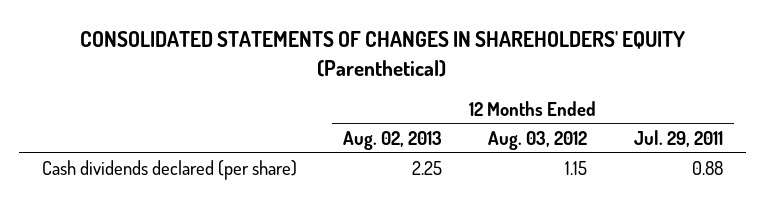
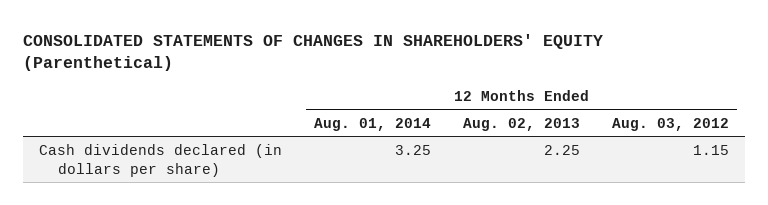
[633,129,723,147] Jul. 29, 2011 -> none
none -> [314,117,432,131] Aug. 01, 2014
[42,160,298,181] Cash dividends declared (per share) -> [39,144,283,177] Cash dividends declared (in dollars per share)

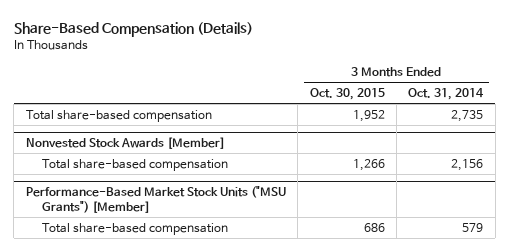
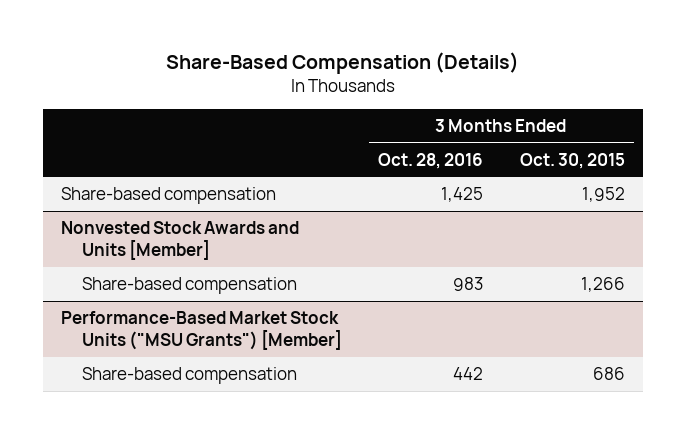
[408,88,485,101] Oct. 31, 2014 -> none
none -> [378,152,484,169] Oct. 28, 2016
[25,109,212,122] Total share-based compensation -> [61,187,277,205] Share-based compensation
[25,137,225,150] Nonvested Stock Awards [Member] -> [61,221,300,260] Nonvested Stock Awards and Units [Member]
[41,158,228,171] Total share-based compensation -> [82,277,298,295] Share-based compensation
[41,222,228,235] Total share-based compensation -> [82,367,298,385] Share-based compensation

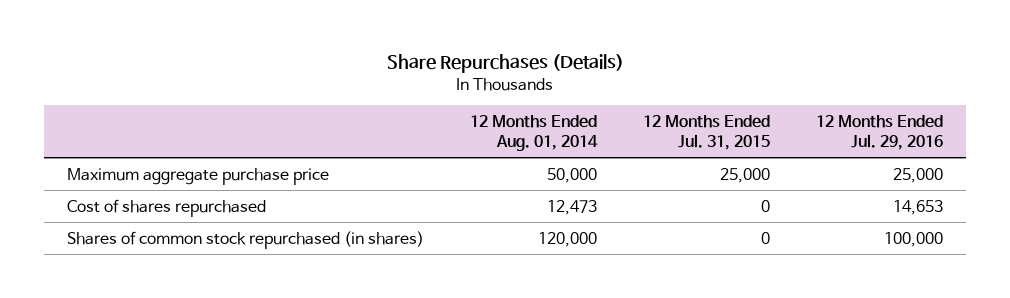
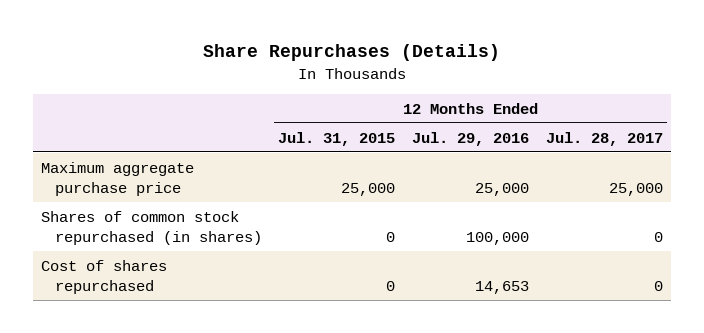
[469,115,598,152] 12 Months Ended Aug. 01, 2014 -> none
none -> [545,131,663,146] Jul. 28, 2017
[66,198,266,217] Cost of shares repurchased -> [41,259,168,294] Cost of shares repurchased

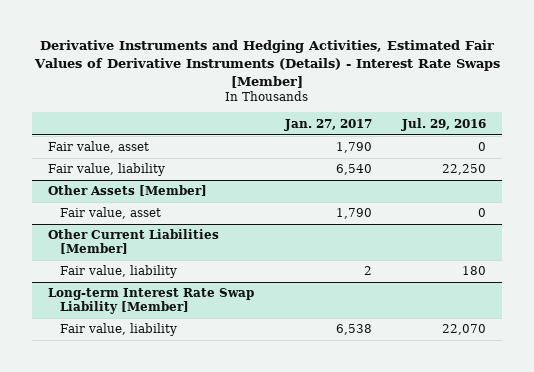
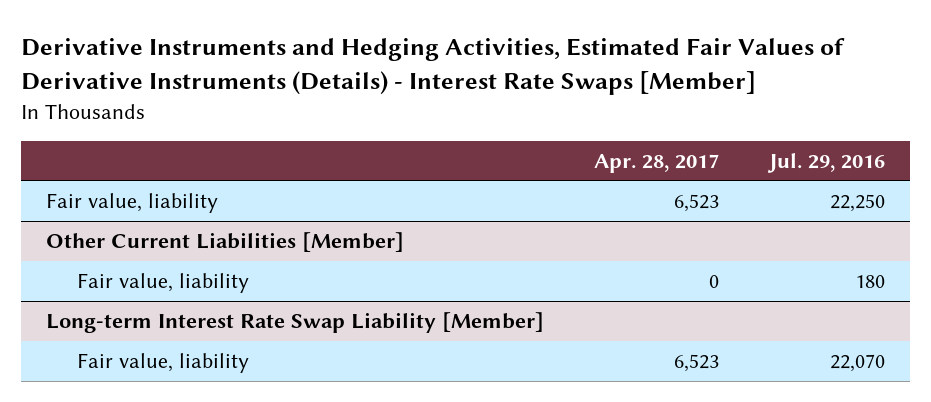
[283,118,372,131] Jan. 27, 2017 -> none
none -> [594,153,720,173] Apr. 28, 2017
[47,141,149,154] Fair value, asset -> none
[47,185,207,197] Other Assets [Member] -> none
[60,207,162,220] Fair value, asset -> none

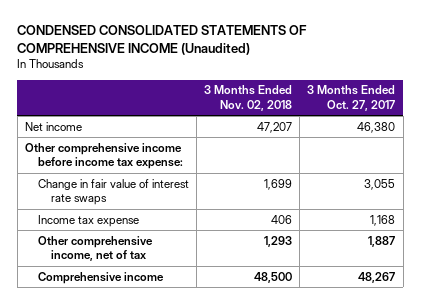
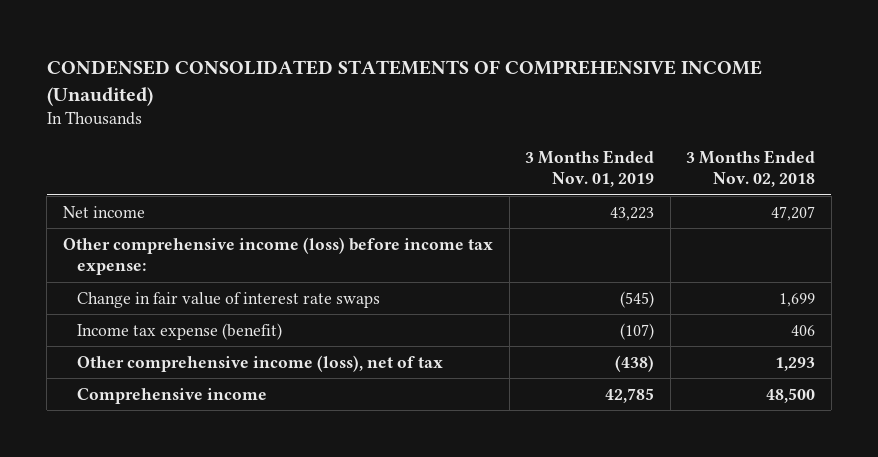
[307,85,396,111] 3 Months Ended Oct. 27, 2017 -> none
none -> [525,149,655,188] 3 Months Ended Nov. 01, 2019
[25,142,184,170] Other comprehensive income before income tax expense: -> [63,236,494,276] Other comprehensive income (loss) before income tax expense:
[38,214,140,227] Income tax expense -> [76,322,282,340] Income tax expense (benefit)
[38,235,154,262] Other comprehensive income, net of tax -> [76,354,443,372] Other comprehensive income (loss), net of tax

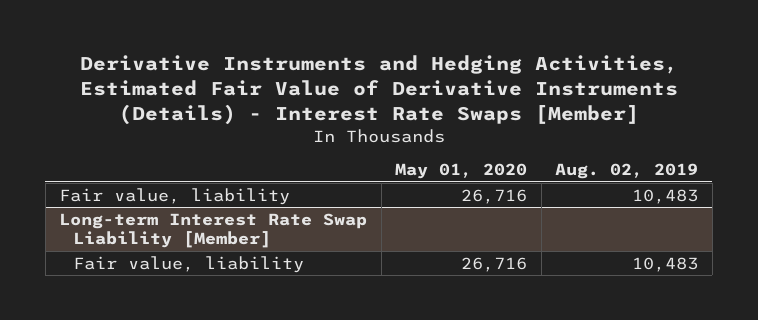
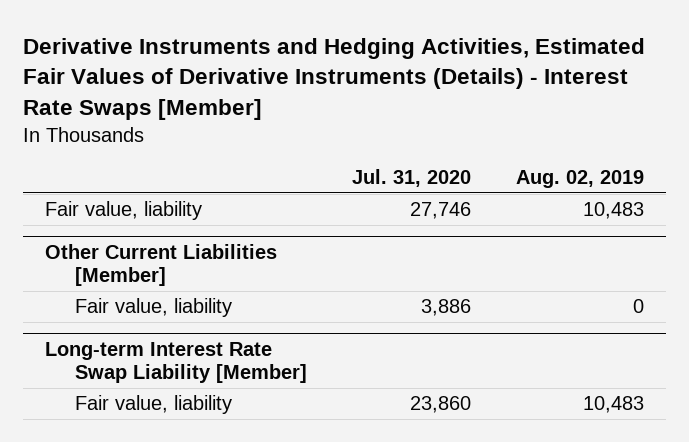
[79,55,678,125] Derivative Instruments and Hedging Activities, Estimated Fair Value of Derivative Instruments (Details) - Interest Rate Swaps [Member] -> [22,37,645,120] Derivative Instruments and Hedging Activities, Estimated Fair Values of Derivative Instruments (Details) - Interest Rate Swaps [Member]
[395,163,528,180] May 01, 2020 -> none
none -> [352,168,472,187] Jul. 31, 2020
none -> [45,244,278,287] Other Current Liabilities [Member]
none -> [75,298,233,318] Fair value, liability

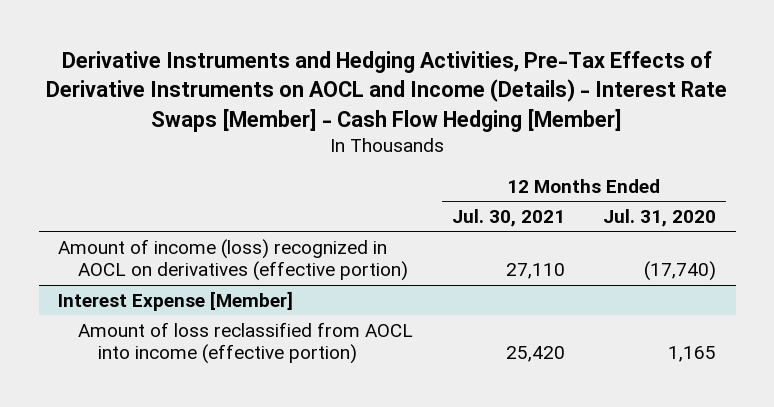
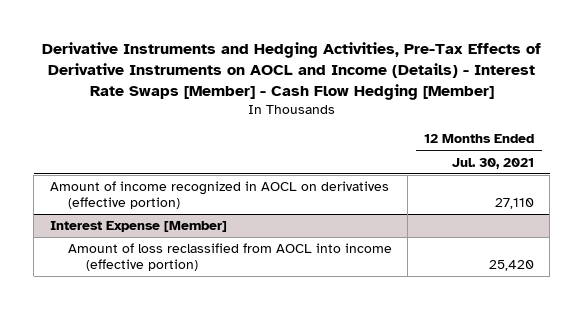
[603,208,717,227] Jul. 31, 2020 -> none
[58,238,408,282] Amount of income (loss) recognized in AOCL on derivatives (effective portion) -> [49,181,389,209] Amount of income recognized in AOCL on derivatives (effective portion)

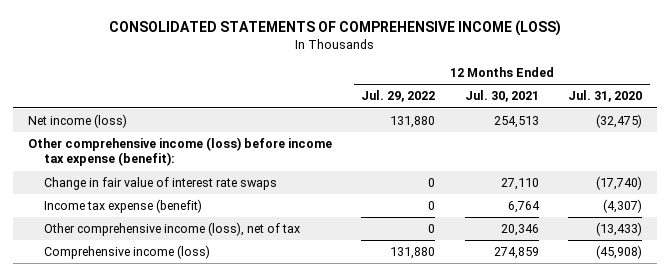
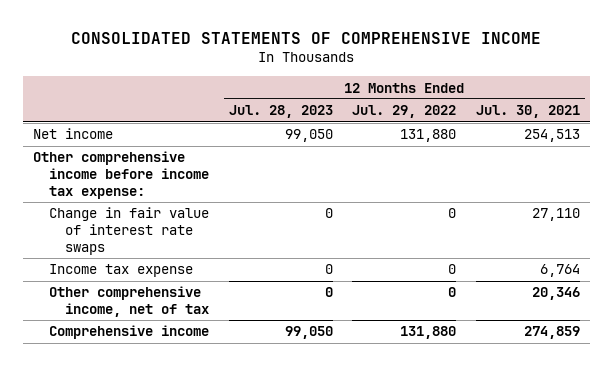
[109,20,562,37] CONSOLIDATED STATEMENTS OF COMPREHENSIVE INCOME (LOSS) -> [71,32,542,45] CONSOLIDATED STATEMENTS OF COMPREHENSIVE INCOME
[568,90,643,103] Jul. 31, 2020 -> none
none -> [228,105,333,119] Jul. 28, 2023
[27,114,127,129] Net income (loss) -> [32,128,113,140] Net income
[27,137,332,167] Other comprehensive income (loss) before income tax expense (benefit): -> [32,151,209,199] Other comprehensive income before income tax expense:
[43,199,202,214] Income tax expense (benefit) -> [48,264,193,278] Income tax expense
[43,222,300,237] Other comprehensive income (loss), net of tax -> [48,286,210,317] Other comprehensive income, net of tax
[43,245,210,260] Comprehensive income (loss) -> [48,325,209,340] Comprehensive income

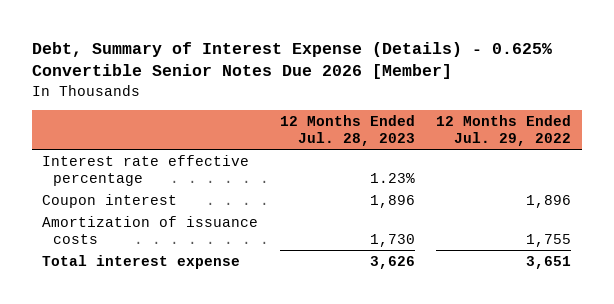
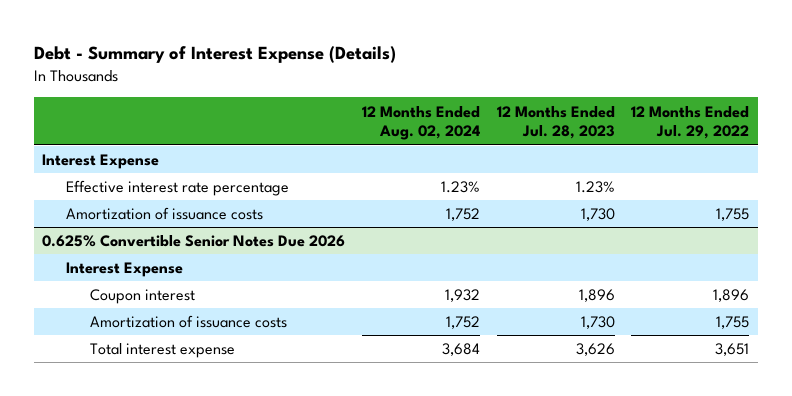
[31,41,552,80] Debt, Summary of Interest Expense (Details) - 0.625% Convertible Senior Notes Due 2026 [Member] -> [34,46,397,64] Debt - Summary of Interest Expense (Details)
none -> [361,105,480,141] 12 Months Ended Aug. 02, 2024
none -> [42,154,160,170] Interest Expense
[42,154,250,186] Interest rate effective percentage -> [66,180,290,197] Effective interest rate percentage
none -> [66,207,264,221] Amortization of issuance costs
none -> [42,235,346,248] 0.625% Convertible Senior Notes Due 2026
none -> [66,262,184,278] Interest Expense

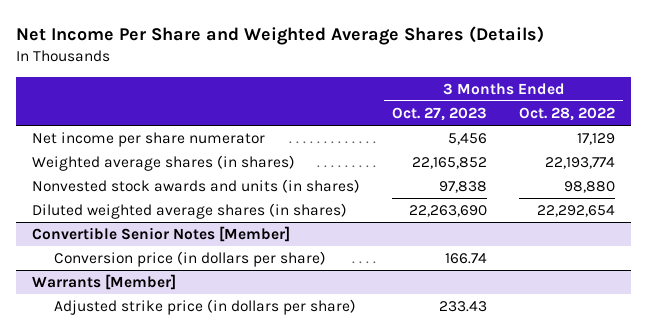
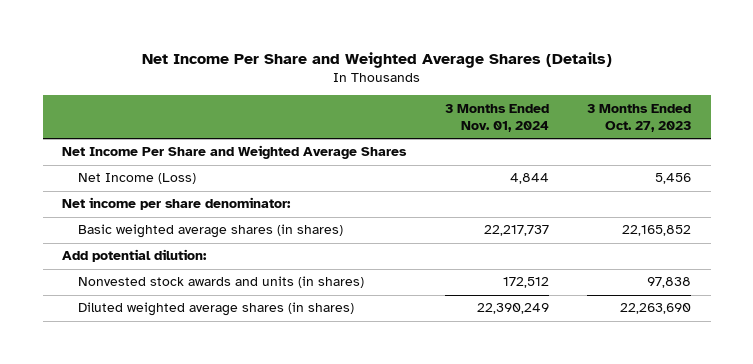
[519,106,616,121] Oct. 28, 2022 -> none
none -> [444,103,549,133] 3 Months Ended Nov. 01, 2024
none -> [62,145,408,160] Net Income Per Share and Weighted Average Shares
[32,131,266,147] Net income per share numerator -> [78,173,197,185] Net Income (Loss)
none -> [62,197,292,211] Net income per share denominator:
[32,154,296,171] Weighted average shares (in shares) -> [78,224,344,239] Basic weighted average shares (in shares)
none -> [62,249,208,263] Add potential dilution:
[32,225,291,242] Convertible Senior Notes [Member] -> none
[53,250,326,267] Conversion price (in dollars per share) -> none
[32,273,177,290] Warrants [Member] -> none
[53,298,356,315] Adjusted strike price (in dollars per share) -> none

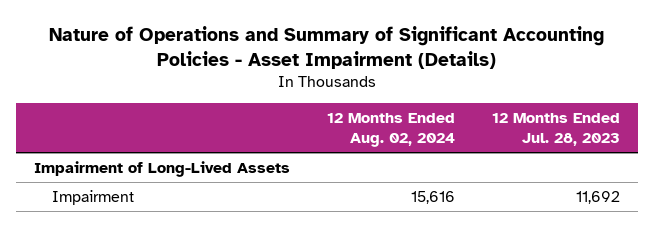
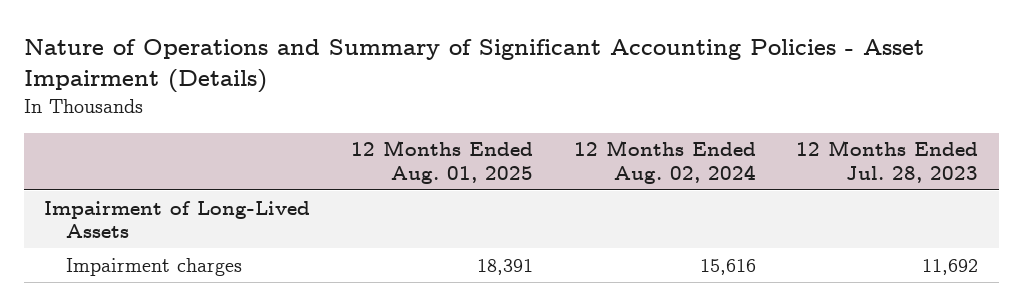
none -> [351,140,534,184] 12 Months Ended Aug. 01, 2025
[52,190,135,206] Impairment -> [66,257,243,276] Impairment charges

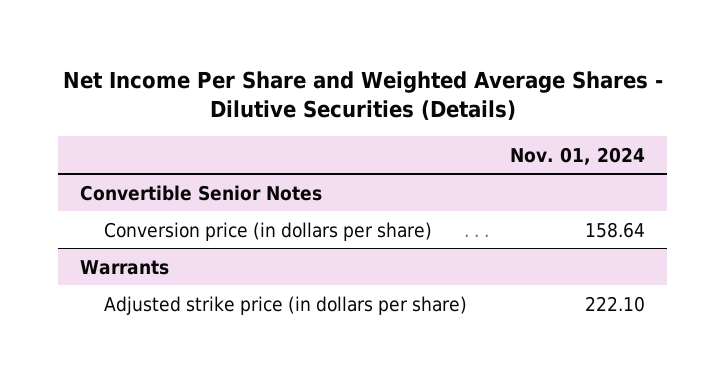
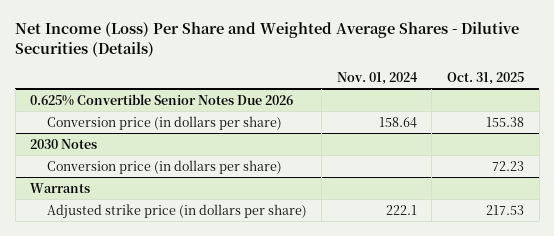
[62,70,663,121] Net Income Per Share and Weighted Average Shares - Dilutive Securities (Details) -> [15,22,520,57] Net Income (Loss) Per Share and Weighted Average Shares - Dilutive Securities (Details)
none -> [447,71,525,85] Oct. 31, 2025
[80,184,323,201] Convertible Senior Notes -> none
none -> [30,93,294,106] 0.625% Convertible Senior Notes Due 2026
none -> [30,138,98,149] 2030 Notes
none -> [46,159,282,174] Conversion price (in dollars per share)
[585,295,646,312] 222.10 -> [385,204,417,215] 222.1

